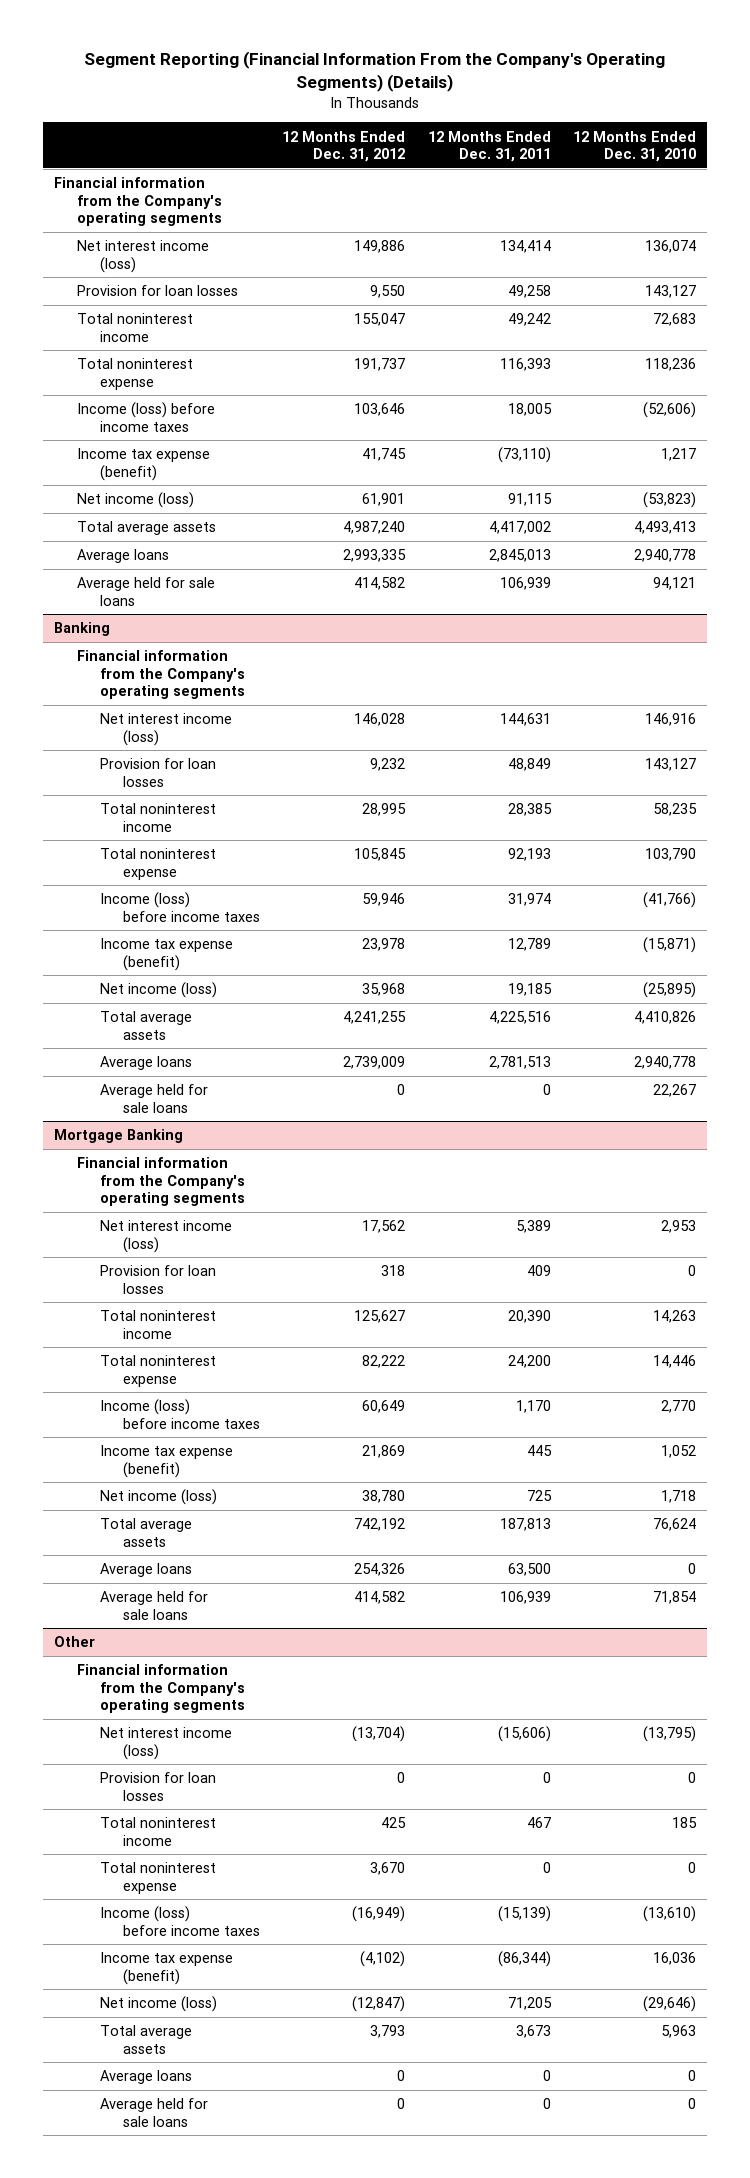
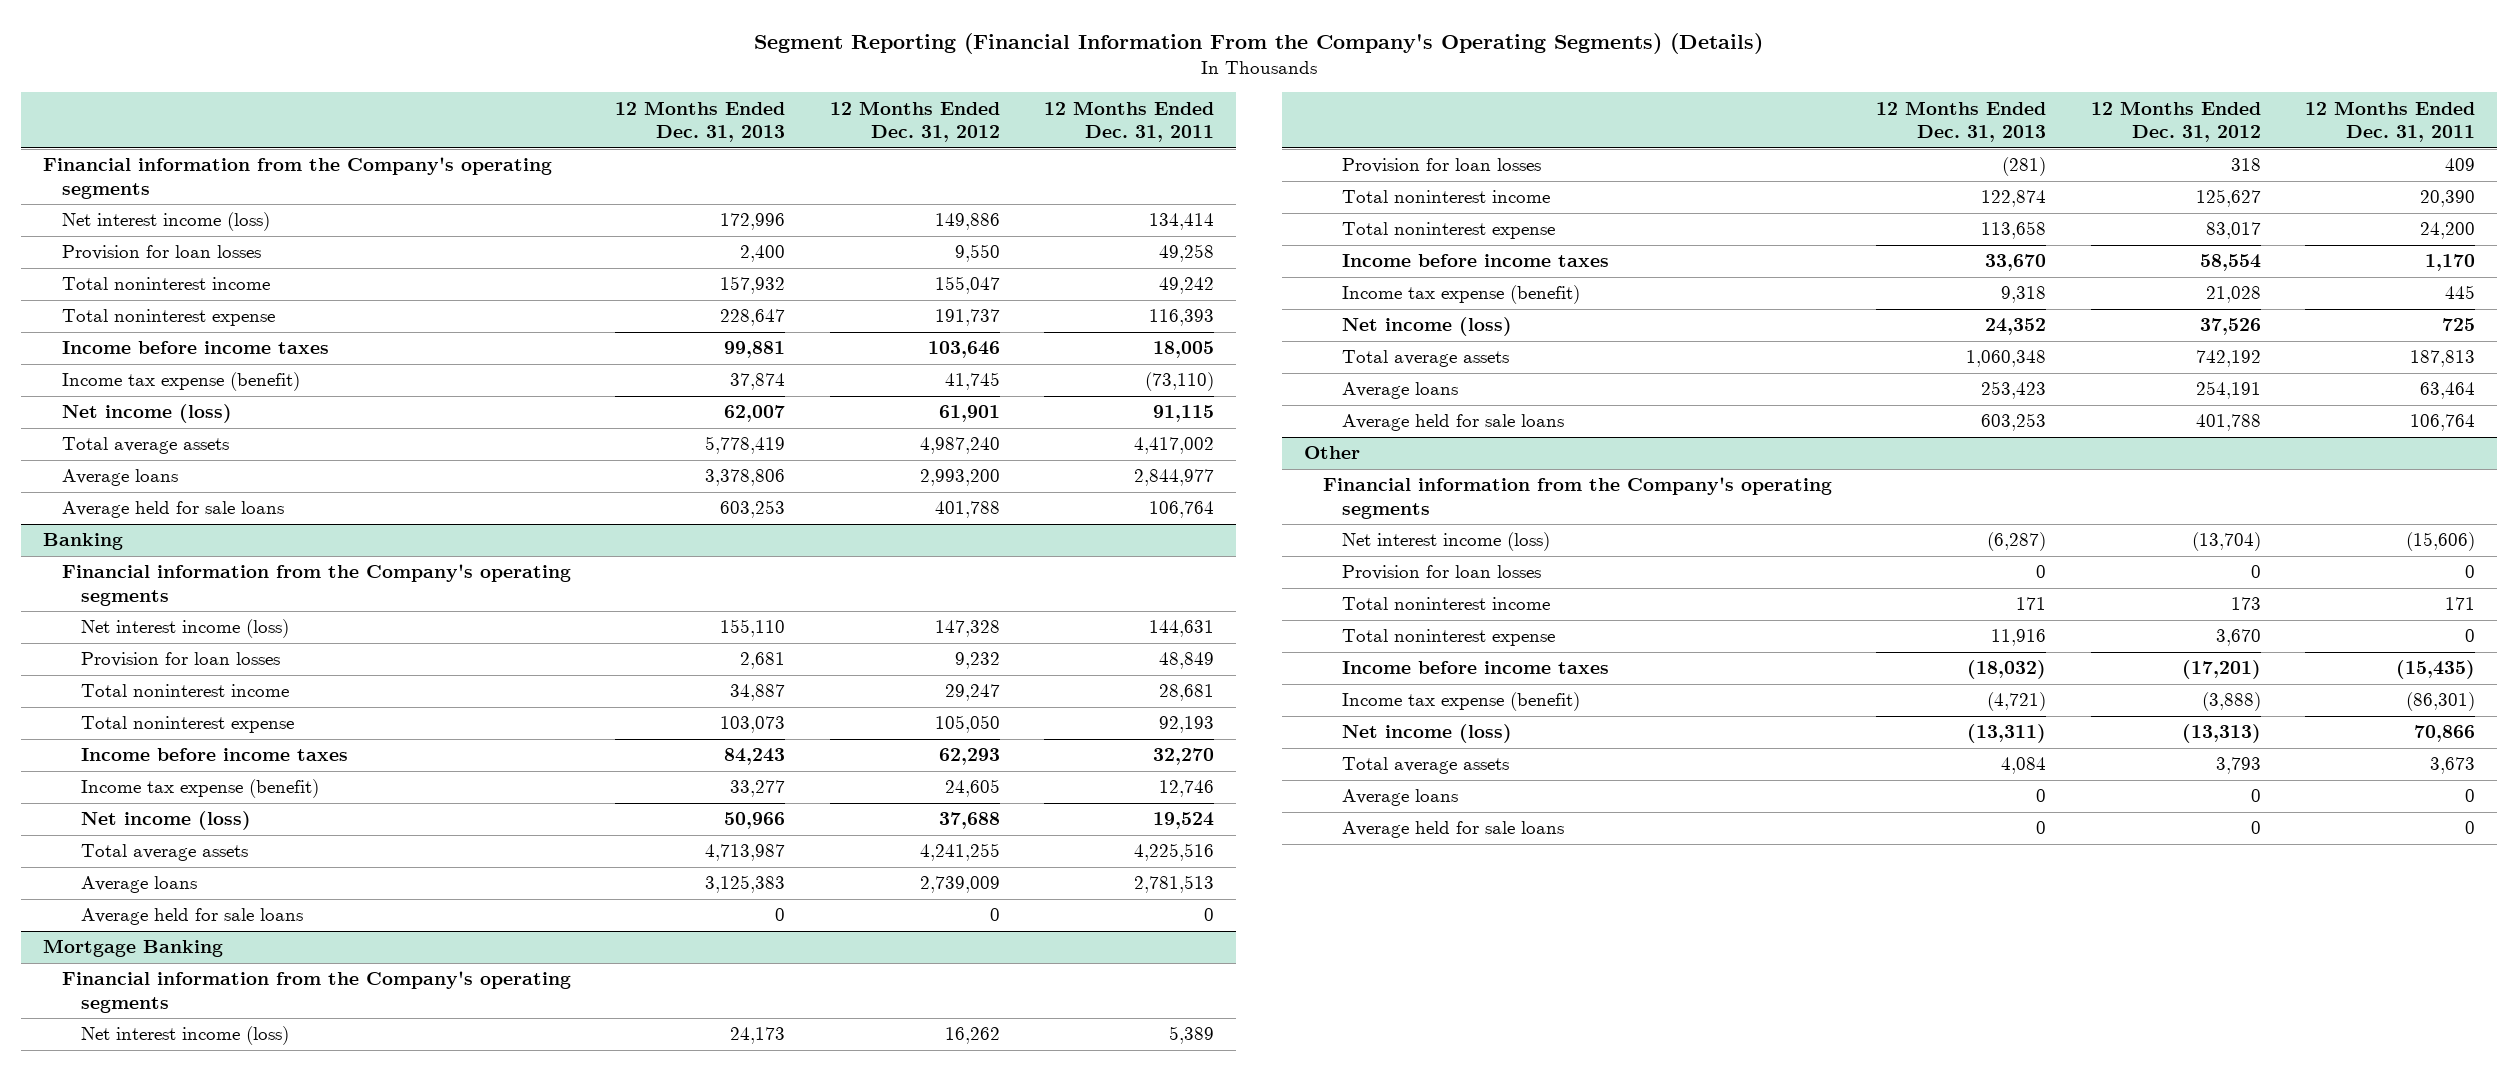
[572,130,696,162] 12 Months Ended Dec. 31, 2010 -> none
none -> [615,100,786,142] 12 Months Ended Dec. 31, 2013
[76,402,215,432] Income (loss) before income taxes -> [61,341,329,355] Income before income taxes
[343,549,407,563] 2,993,335 -> [919,469,1000,487] 2,993,200
[488,549,551,563] 2,845,013 -> [1133,469,1214,487] 2,844,977
[354,577,406,591] 414,582 -> [934,501,1000,519] 401,788
[499,577,551,591] 106,939 -> [1148,501,1214,519] 106,764
[354,713,406,727] 146,028 -> [934,620,1000,638] 147,328
[362,803,407,817] 28,995 -> [944,684,1000,702] 29,247
[507,803,552,817] 28,385 -> [1158,684,1214,702] 28,681
[354,848,407,862] 105,845 -> [934,715,1000,734] 105,050
[100,892,261,922] Income (loss) before income taxes -> [80,748,348,762] Income before income taxes
[362,893,406,907] 59,946 -> [938,748,1000,766] 62,293
[507,893,551,907] 31,974 -> [1152,748,1214,766] 32,270
[362,938,406,952] 23,978 -> [944,779,1000,798] 24,605
[507,938,551,952] 12,789 -> [1158,780,1214,798] 12,746
[362,983,406,997] 35,968 -> [938,812,1000,830] 37,688
[507,983,552,997] 19,185 -> [1152,812,1214,830] 19,524
[362,1220,406,1234] 17,562 -> [944,1027,1000,1045] 16,262
[362,1355,406,1369] 82,222 -> [2205,222,2261,240] 83,017
[100,1399,261,1429] Income (loss) before income taxes -> [1341,254,1609,268] Income before income taxes
[362,1400,406,1414] 60,649 -> [2199,254,2261,272] 58,554
[362,1445,406,1459] 21,869 -> [2205,286,2261,304] 21,028
[362,1490,406,1504] 38,780 -> [2199,318,2261,336] 37,526
[354,1563,406,1577] 254,326 -> [2195,381,2261,400] 254,191
[507,1563,551,1577] 63,500 -> [2420,382,2476,400] 63,464
[354,1591,406,1605] 414,582 -> [2195,414,2261,432] 401,788
[499,1591,551,1605] 106,939 -> [2410,414,2476,432] 106,764
[381,1817,407,1829] 425 -> [2230,597,2261,611] 173
[526,1817,551,1829] 467 -> [2445,597,2476,611] 171
[100,1906,261,1936] Income (loss) before income taxes -> [1341,661,1609,675] Income before income taxes
[352,1906,406,1923] (16,949) -> [2181,660,2261,680] (17,201)
[497,1906,551,1923] (15,139) -> [2396,660,2476,680] (15,435)
[360,1951,406,1968] (4,102) -> [2201,692,2261,712] (3,888)
[497,1951,551,1968] (86,344) -> [2406,692,2476,712] (86,301)
[352,1996,406,2013] (12,847) -> [2181,724,2261,744] (13,313)
[507,1997,552,2011] 71,205 -> [2414,725,2476,743] 70,866

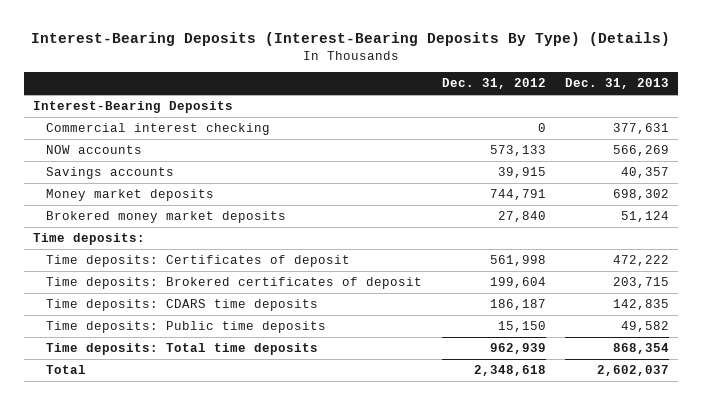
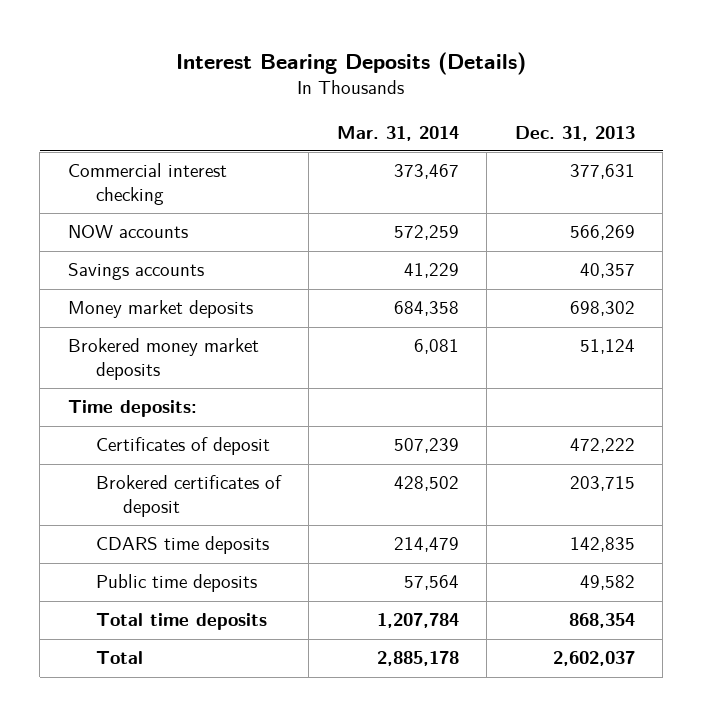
[30,32,670,47] Interest-Bearing Deposits (Interest-Bearing Deposits By Type) (Details) -> [176,51,527,75] Interest Bearing Deposits (Details)
[441,78,546,90] Dec. 31, 2012 -> none
none -> [336,125,459,141] Mar. 31, 2014
[33,101,234,114] Interest-Bearing Deposits -> none
[46,255,351,268] Time deposits: Certificates of deposit -> [95,437,270,456] Certificates of deposit
[46,277,423,290] Time deposits: Brokered certificates of deposit -> [95,475,282,518] Brokered certificates of deposit
[46,299,319,312] Time deposits: CDARS time deposits -> [95,536,269,555] CDARS time deposits
[46,321,327,334] Time deposits: Public time deposits -> [95,574,257,593] Public time deposits
[46,343,319,356] Time deposits: Total time deposits -> [95,613,267,631] Total time deposits

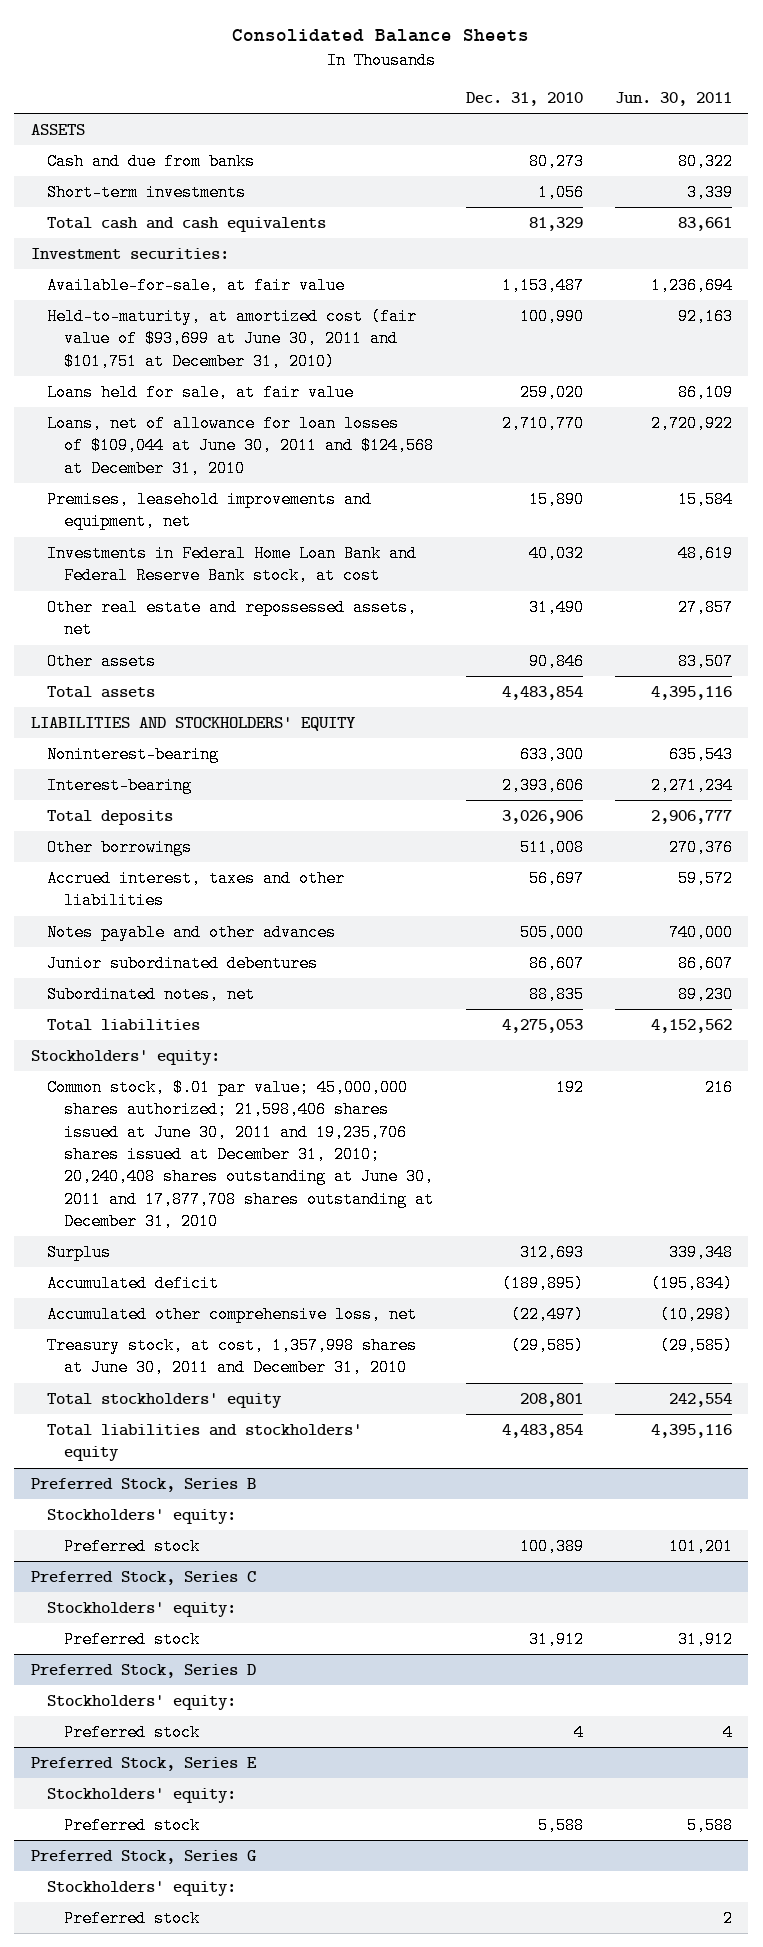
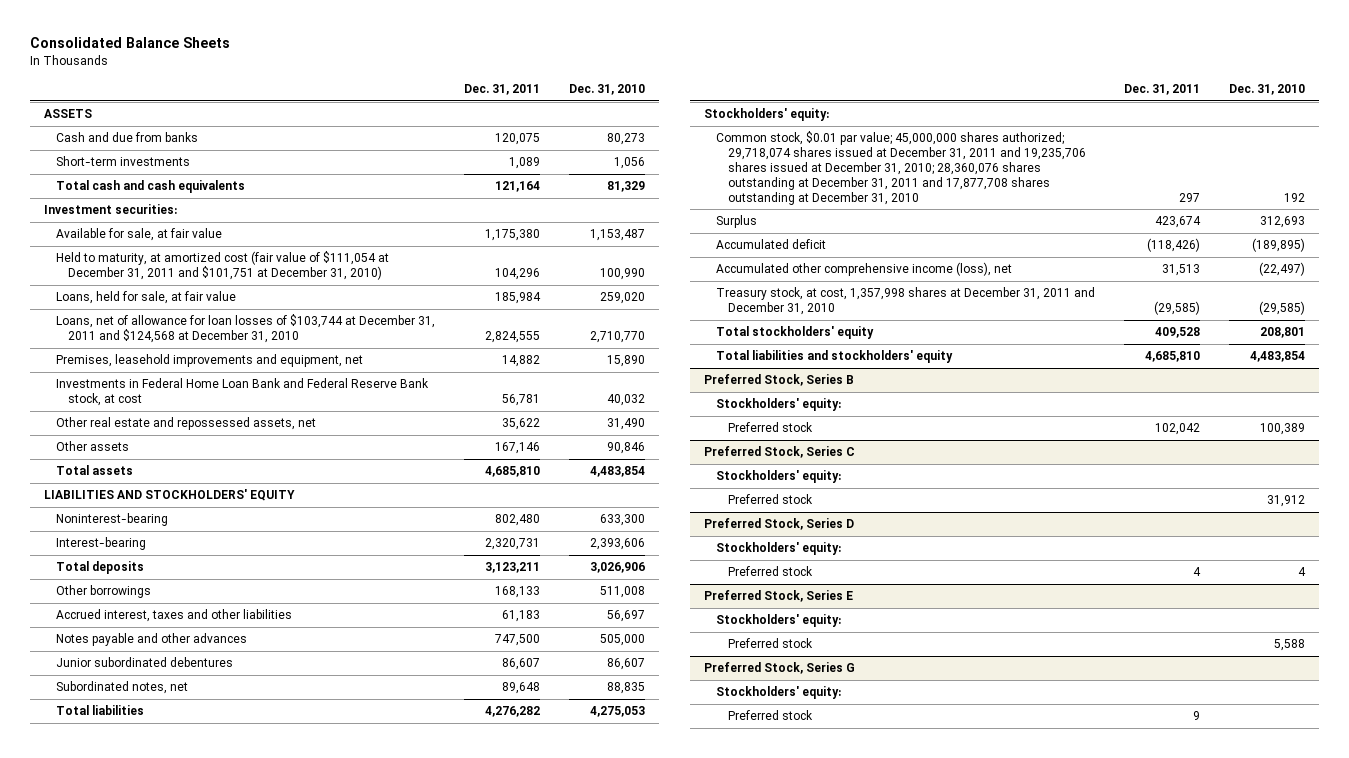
[615,91,733,106] Jun. 30, 2011 -> none
none -> [464,84,541,96] Dec. 31, 2011
[47,276,346,294] Available-for-sale, at fair value -> [56,228,223,242] Available for sale, at fair value
[47,307,418,370] Held-to-maturity, at amortized cost (fair value of $93,699 at June 30, 2011 and $101,751 at December 31, 2010) -> [56,251,390,281] Held to maturity, at amortized cost (fair value of $111,054 at December 31, 2011 and $101,751 at December 31, 2010)
[47,383,355,401] Loans held for sale, at fair value -> [56,291,237,305] Loans, held for sale, at fair value
[47,414,435,477] Loans, net of allowance for loan losses of $109,044 at June 30, 2011 and $124,568 at December 31, 2010 -> [56,314,436,344] Loans, net of allowance for loan losses of $103,744 at December 31, 2011 and $124,568 at December 31, 2010
[47,1078,435,1231] Common stock, $.01 par value; 45,000,000 shares authorized; 21,598,406 shares issued at June 30, 2011 and 19,235,706 shares issued at December 31, 2010; 20,240,408 shares outstanding at June 30, 2011 and 17,877,708 shares outstanding at December 31, 2010 -> [716,131,1087,205] Common stock, $0.01 par value; 45,000,000 shares authorized; 29,718,074 shares issued at December 31, 2011 and 19,235,706 shares issued at December 31, 2010; 28,360,076 shares outstanding at December 31, 2011 and 17,877,708 shares outstanding at December 31, 2010
[47,1305,418,1323] Accumulated other comprehensive loss, net -> [716,262,1013,277] Accumulated other comprehensive income (loss), net
[47,1336,418,1377] Treasury stock, at cost, 1,357,998 shares at June 30, 2011 and December 31, 2010 -> [716,287,1096,316] Treasury stock, at cost, 1,357,998 shares at December 31, 2011 and December 31, 2010

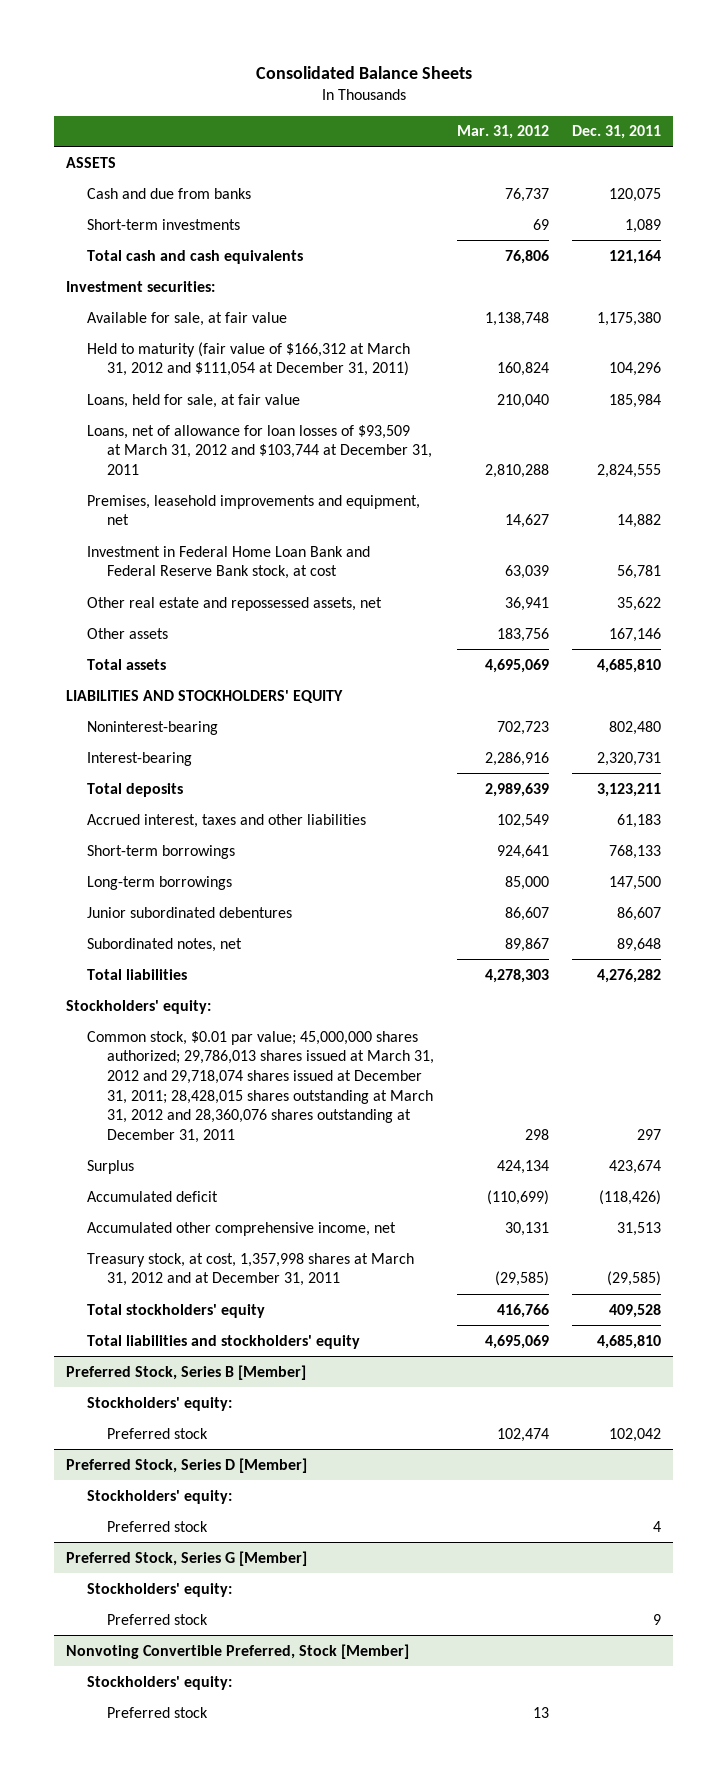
[568,84,645,96] Dec. 31, 2010 -> none
none -> [457,125,550,140] Mar. 31, 2012
[56,251,390,281] Held to maturity, at amortized cost (fair value of $111,054 at December 31, 2011 and $101,751 at December 31, 2010) -> [86,341,410,377] Held to maturity (fair value of $166,312 at March 31, 2012 and $111,054 at December 31, 2011)
[56,314,436,344] Loans, net of allowance for loan losses of $103,744 at December 31, 2011 and $124,568 at December 31, 2010 -> [86,424,433,475] Loans, net of allowance for loan losses of $93,509 at March 31, 2012 and $103,744 at December 31, 2011
[56,378,430,407] Investments in Federal Home Loan Bank and Federal Reserve Bank stock, at cost -> [86,545,370,580] Investment in Federal Home Loan Bank and Federal Reserve Bank stock, at cost
[56,585,152,599] Other borrowings -> none
[56,633,248,647] Notes payable and other advances -> none
none -> [86,844,235,859] Short-term borrowings
none -> [86,875,232,890] Long-term borrowings
[716,131,1087,205] Common stock, $0.01 par value; 45,000,000 shares authorized; 29,718,074 shares issued at December 31, 2011 and 19,235,706 shares issued at December 31, 2010; 28,360,076 shares outstanding at December 31, 2011 and 17,877,708 shares outstanding at December 31, 2010 -> [86,1030,435,1144] Common stock, $0.01 par value; 45,000,000 shares authorized; 29,786,013 shares issued at March 31, 2012 and 29,718,074 shares issued at December 31, 2011; 28,428,015 shares outstanding at March 31, 2012 and 28,360,076 shares outstanding at December 31, 2011
[716,262,1013,277] Accumulated other comprehensive income (loss), net -> [86,1221,396,1236] Accumulated other comprehensive income, net
[716,287,1096,316] Treasury stock, at cost, 1,357,998 shares at December 31, 2011 and December 31, 2010 -> [86,1252,414,1287] Treasury stock, at cost, 1,357,998 shares at March 31, 2012 and at December 31, 2011
[704,374,855,387] Preferred Stock, Series B -> [65,1364,306,1380] Preferred Stock, Series B [Member]
[704,446,856,459] Preferred Stock, Series C -> none
[716,470,842,484] Stockholders' equity: -> none
[728,494,814,505] Preferred stock -> none
[704,518,855,531] Preferred Stock, Series D -> [65,1457,307,1473] Preferred Stock, Series D [Member]
[704,590,854,603] Preferred Stock, Series E -> none
[716,614,842,628] Stockholders' equity: -> none
[728,638,814,649] Preferred stock -> none
[704,662,856,675] Preferred Stock, Series G -> [65,1550,307,1566] Preferred Stock, Series G [Member]
none -> [65,1643,409,1659] Nonvoting Convertible Preferred, Stock [Member]
none -> [86,1675,232,1690] Stockholders' equity:
none -> [107,1706,209,1718] Preferred stock

